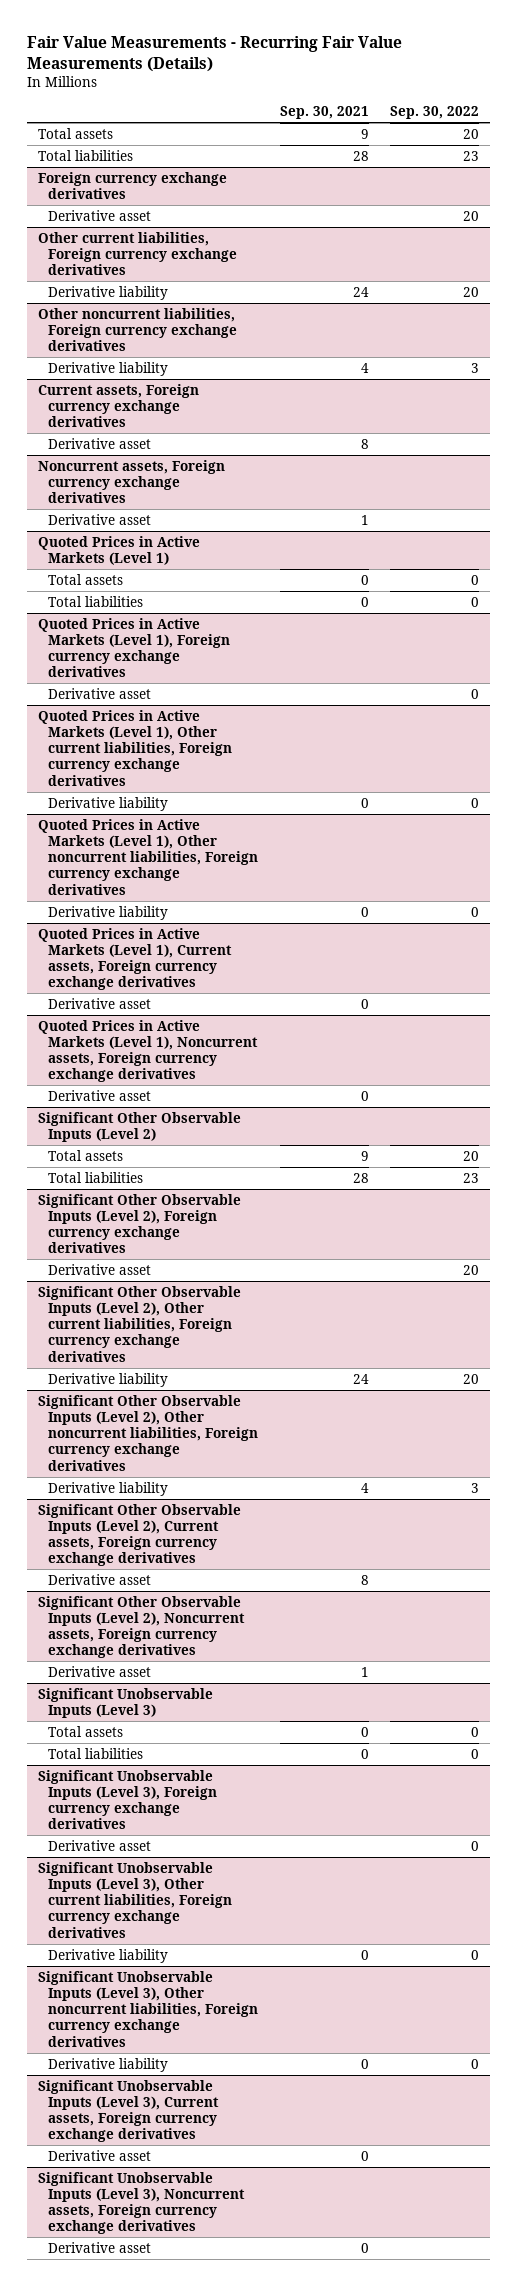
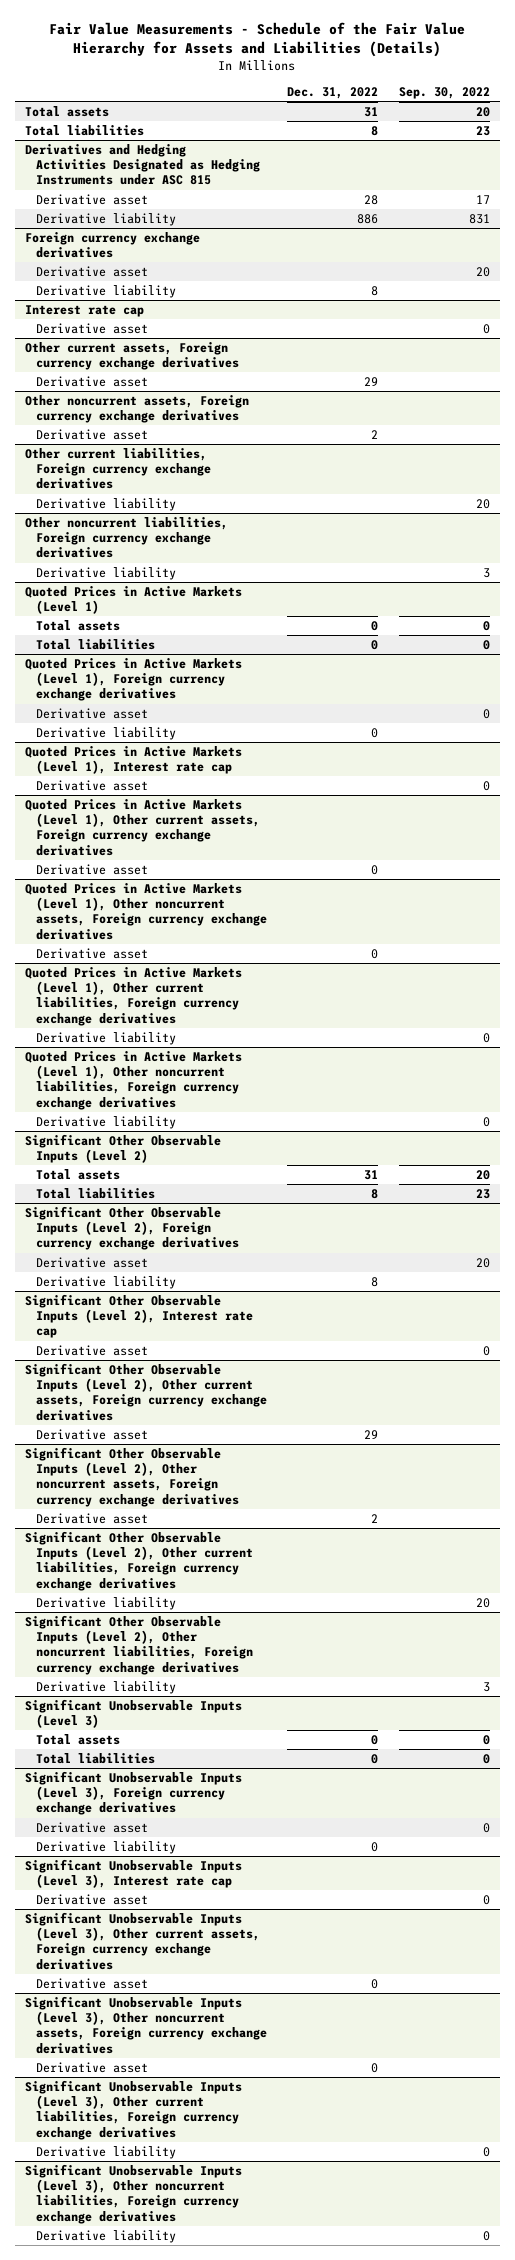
[26,35,402,72] Fair Value Measurements - Recurring Fair Value Measurements (Details) -> [49,22,466,58] Fair Value Measurements - Schedule of the Fair Value Hierarchy for Assets and Liabilities (Details)
[279,106,369,120] Sep. 30, 2021 -> none
none -> [287,87,379,100] Dec. 31, 2022
none -> [25,143,261,186] Derivatives and Hedging Activities Designated as Hedging Instruments under ASC 815
none -> [36,193,149,205] Derivative asset
none -> [36,212,177,226] Derivative liability
none -> [36,284,177,298] Derivative liability
none -> [25,304,145,317] Interest rate cap
none -> [36,322,149,334] Derivative asset
none -> [25,341,240,371] Other current assets, Foreign currency exchange derivatives
none -> [36,375,149,387] Derivative asset
none -> [25,394,250,424] Other noncurrent assets, Foreign currency exchange derivatives
none -> [36,428,149,440] Derivative asset
[37,383,199,428] Current assets, Foreign currency exchange derivatives -> none
[48,437,152,449] Derivative asset -> none
[37,459,225,504] Noncurrent assets, Foreign currency exchange derivatives -> none
[48,513,152,525] Derivative asset -> none
none -> [36,726,177,740] Derivative liability
none -> [25,745,243,775] Quoted Prices in Active Markets (Level 1), Interest rate cap
none -> [36,779,149,791] Derivative asset
none -> [25,798,261,856] Quoted Prices in Active Markets (Level 1), Other current assets, Foreign currency exchange derivatives
none -> [36,863,149,875] Derivative asset
none -> [25,882,268,940] Quoted Prices in Active Markets (Level 1), Other noncurrent assets, Foreign currency exchange derivatives
none -> [36,947,149,959] Derivative asset
[37,927,233,991] Quoted Prices in Active Markets (Level 1), Current assets, Foreign currency exchange derivatives -> none
[48,997,152,1009] Derivative asset -> none
[37,1019,259,1083] Quoted Prices in Active Markets (Level 1), Noncurrent assets, Foreign currency exchange derivatives -> none
[48,1089,152,1101] Derivative asset -> none
none -> [36,1275,177,1289] Derivative liability
none -> [25,1293,254,1339] Significant Other Observable Inputs (Level 2), Interest rate cap
none -> [36,1344,149,1356] Derivative asset
none -> [25,1362,268,1421] Significant Other Observable Inputs (Level 2), Other current assets, Foreign currency exchange derivatives
none -> [36,1428,149,1440] Derivative asset
none -> [25,1446,240,1507] Significant Other Observable Inputs (Level 2), Other noncurrent assets, Foreign currency exchange derivatives
none -> [36,1512,149,1524] Derivative asset
[37,1503,241,1567] Significant Other Observable Inputs (Level 2), Current assets, Foreign currency exchange derivatives -> none
[48,1573,152,1585] Derivative asset -> none
[37,1595,246,1659] Significant Other Observable Inputs (Level 2), Noncurrent assets, Foreign currency exchange derivatives -> none
[48,1665,152,1677] Derivative asset -> none
none -> [36,1840,177,1854] Derivative liability
none -> [25,1858,243,1889] Significant Unobservable Inputs (Level 3), Interest rate cap
none -> [36,1893,149,1905] Derivative asset
none -> [25,1911,261,1970] Significant Unobservable Inputs (Level 3), Other current assets, Foreign currency exchange derivatives
none -> [36,1977,149,1989] Derivative asset
none -> [25,1995,268,2054] Significant Unobservable Inputs (Level 3), Other noncurrent assets, Foreign currency exchange derivatives
none -> [36,2061,149,2073] Derivative asset
[37,2079,220,2143] Significant Unobservable Inputs (Level 3), Current assets, Foreign currency exchange derivatives -> none
[48,2149,152,2161] Derivative asset -> none
[37,2171,246,2235] Significant Unobservable Inputs (Level 3), Noncurrent assets, Foreign currency exchange derivatives -> none
[48,2241,152,2253] Derivative asset -> none

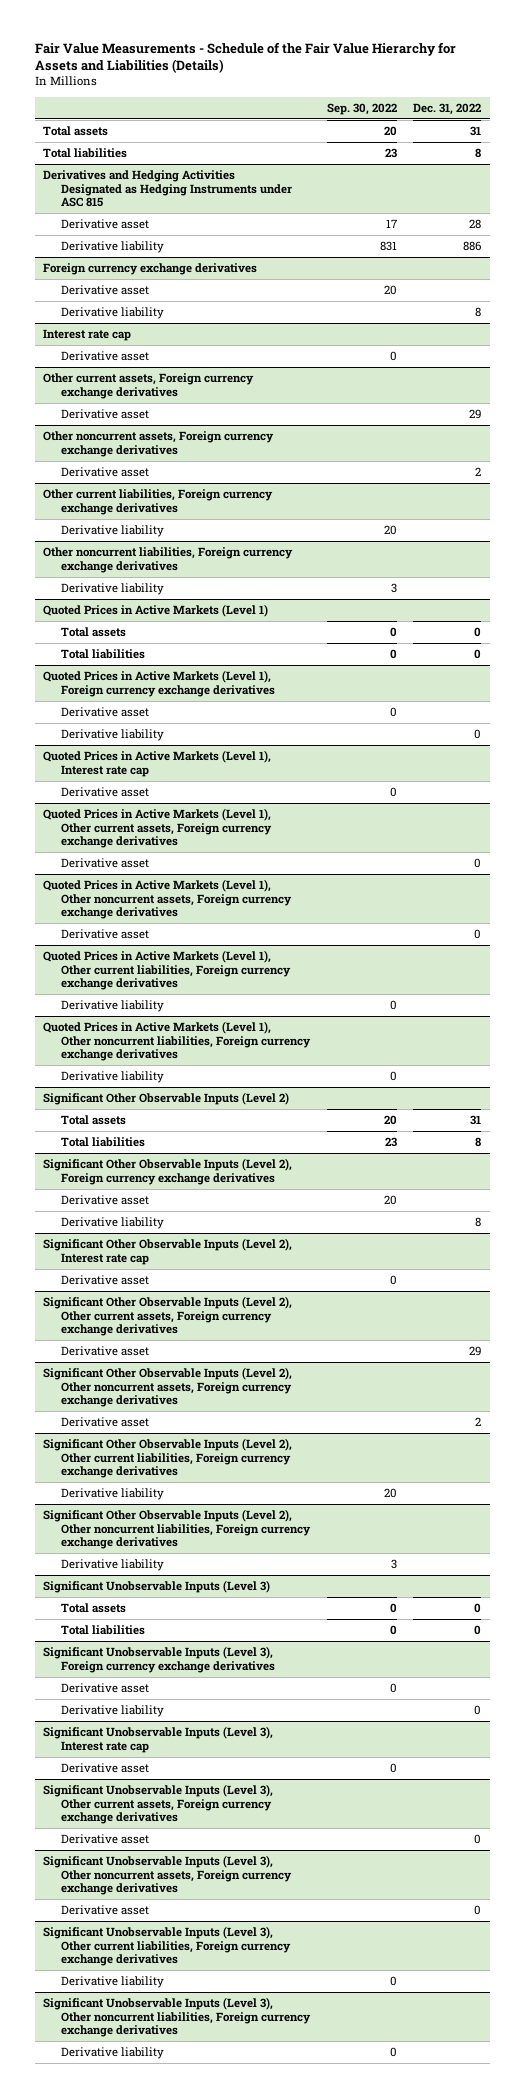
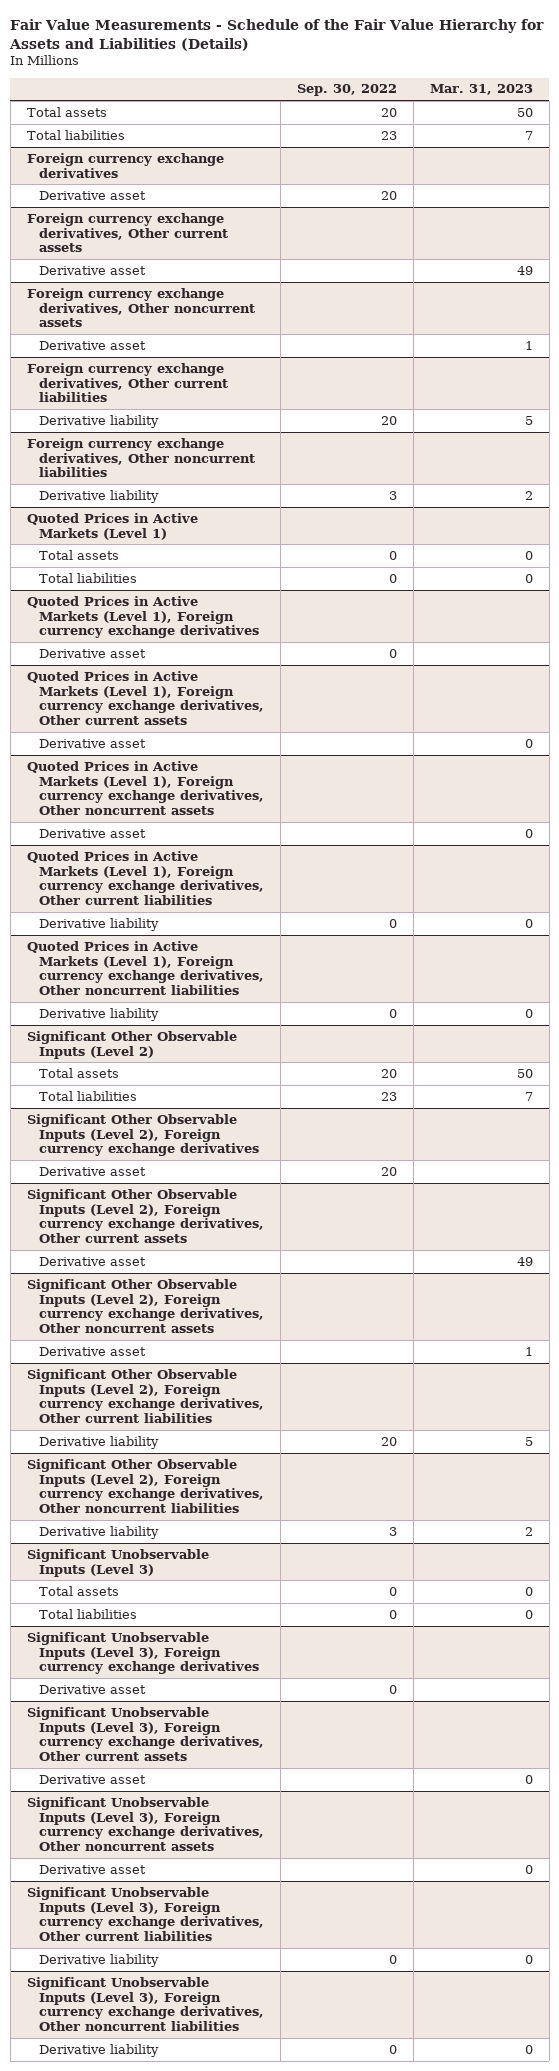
[413,102,482,115] Dec. 31, 2022 -> none
none -> [429,84,533,96] Mar. 31, 2023
[43,170,293,207] Derivatives and Hedging Activities Designated as Hedging Instruments under ASC 815 -> none
[61,219,150,230] Derivative asset -> none
[61,241,165,254] Derivative liability -> none
[61,307,165,320] Derivative liability -> none
[43,329,132,342] Interest rate cap -> none
[61,351,150,362] Derivative asset -> none
[43,373,255,399] Other current assets, Foreign currency exchange derivatives -> [26,212,228,253] Foreign currency exchange derivatives, Other current assets
[43,431,275,457] Other noncurrent assets, Foreign currency exchange derivatives -> [26,287,255,328] Foreign currency exchange derivatives, Other noncurrent assets
[43,489,274,515] Other current liabilities, Foreign currency exchange derivatives -> [26,362,228,403] Foreign currency exchange derivatives, Other current liabilities
[43,547,294,573] Other noncurrent liabilities, Foreign currency exchange derivatives -> [26,437,255,478] Foreign currency exchange derivatives, Other noncurrent liabilities
[61,729,165,742] Derivative liability -> none
[43,750,272,777] Quoted Prices in Active Markets (Level 1), Interest rate cap -> none
[61,787,150,798] Derivative asset -> none
[43,808,273,848] Quoted Prices in Active Markets (Level 1), Other current assets, Foreign currency exchange derivatives -> [26,670,264,726] Quoted Prices in Active Markets (Level 1), Foreign currency exchange derivatives, Other current assets
[43,879,293,919] Quoted Prices in Active Markets (Level 1), Other noncurrent assets, Foreign currency exchange derivatives -> [26,760,264,816] Quoted Prices in Active Markets (Level 1), Foreign currency exchange derivatives, Other noncurrent assets
[43,950,292,990] Quoted Prices in Active Markets (Level 1), Other current liabilities, Foreign currency exchange derivatives -> [26,850,264,906] Quoted Prices in Active Markets (Level 1), Foreign currency exchange derivatives, Other current liabilities
[43,1021,312,1061] Quoted Prices in Active Markets (Level 1), Other noncurrent liabilities, Foreign currency exchange derivatives -> [26,940,264,996] Quoted Prices in Active Markets (Level 1), Foreign currency exchange derivatives, Other noncurrent liabilities
[61,1217,165,1230] Derivative liability -> none
[43,1238,293,1265] Significant Other Observable Inputs (Level 2), Interest rate cap -> none
[61,1275,150,1286] Derivative asset -> none
[43,1296,293,1336] Significant Other Observable Inputs (Level 2), Other current assets, Foreign currency exchange derivatives -> [26,1188,264,1244] Significant Other Observable Inputs (Level 2), Foreign currency exchange derivatives, Other current assets
[43,1367,293,1407] Significant Other Observable Inputs (Level 2), Other noncurrent assets, Foreign currency exchange derivatives -> [26,1278,264,1334] Significant Other Observable Inputs (Level 2), Foreign currency exchange derivatives, Other noncurrent assets
[43,1438,293,1478] Significant Other Observable Inputs (Level 2), Other current liabilities, Foreign currency exchange derivatives -> [26,1368,264,1424] Significant Other Observable Inputs (Level 2), Foreign currency exchange derivatives, Other current liabilities
[43,1509,312,1549] Significant Other Observable Inputs (Level 2), Other noncurrent liabilities, Foreign currency exchange derivatives -> [26,1458,264,1514] Significant Other Observable Inputs (Level 2), Foreign currency exchange derivatives, Other noncurrent liabilities
[61,1705,165,1718] Derivative liability -> none
[43,1726,274,1753] Significant Unobservable Inputs (Level 3), Interest rate cap -> none
[61,1763,150,1774] Derivative asset -> none
[43,1784,274,1824] Significant Unobservable Inputs (Level 3), Other current assets, Foreign currency exchange derivatives -> [26,1706,264,1762] Significant Unobservable Inputs (Level 3), Foreign currency exchange derivatives, Other current assets
[43,1855,293,1895] Significant Unobservable Inputs (Level 3), Other noncurrent assets, Foreign currency exchange derivatives -> [26,1796,264,1852] Significant Unobservable Inputs (Level 3), Foreign currency exchange derivatives, Other noncurrent assets
[43,1926,292,1966] Significant Unobservable Inputs (Level 3), Other current liabilities, Foreign currency exchange derivatives -> [26,1886,264,1942] Significant Unobservable Inputs (Level 3), Foreign currency exchange derivatives, Other current liabilities
[43,1997,312,2037] Significant Unobservable Inputs (Level 3), Other noncurrent liabilities, Foreign currency exchange derivatives -> [26,1976,264,2032] Significant Unobservable Inputs (Level 3), Foreign currency exchange derivatives, Other noncurrent liabilities

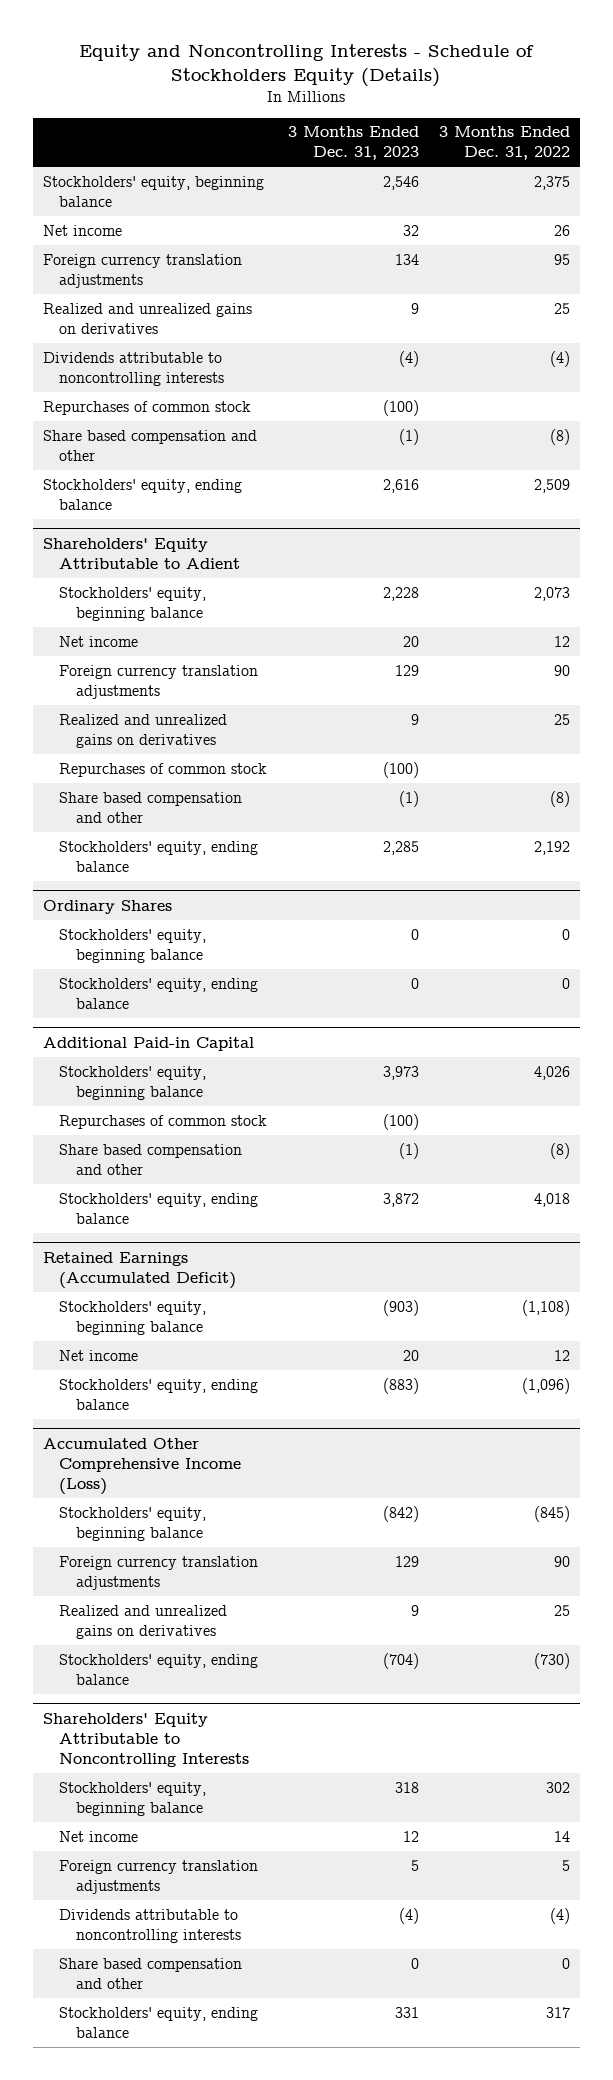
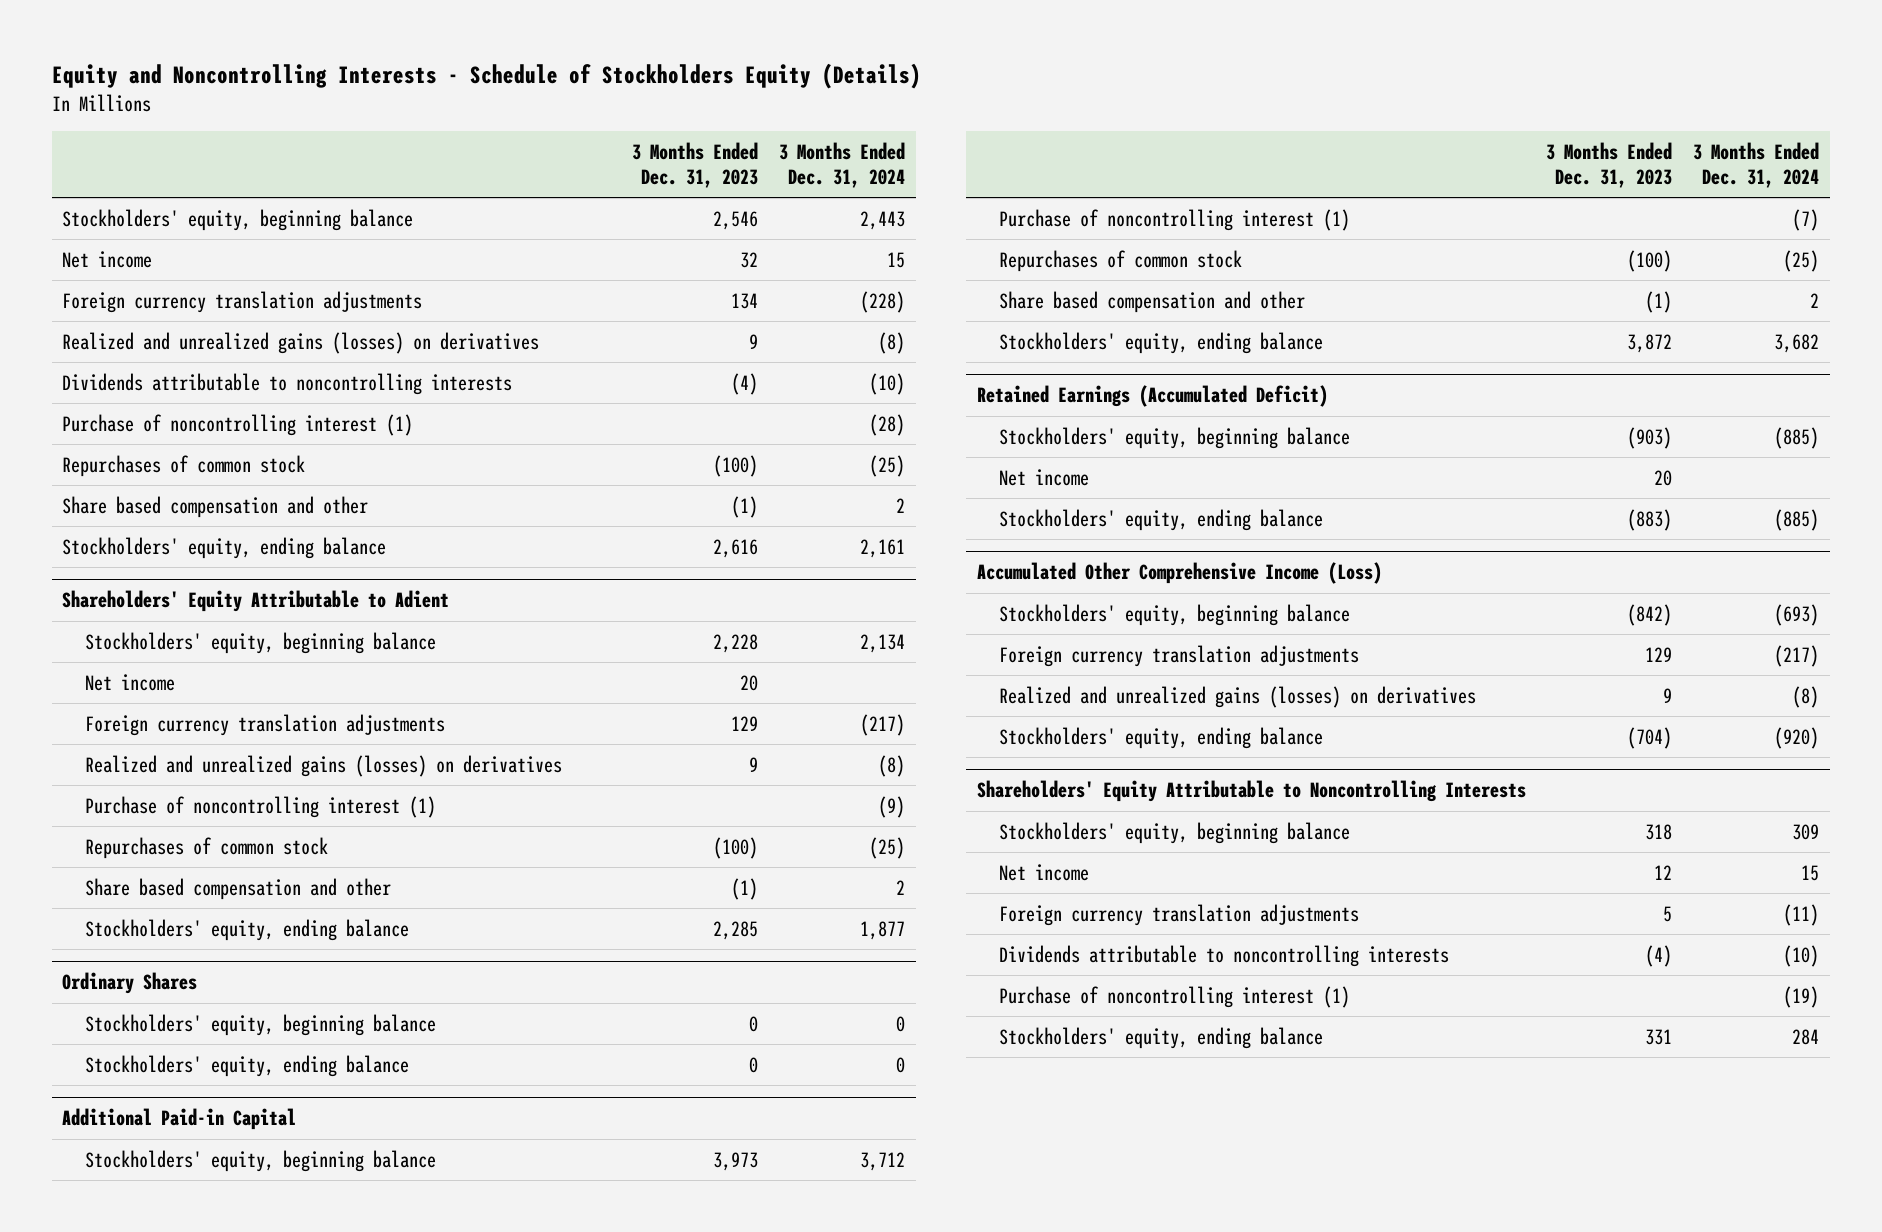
[438,126,570,161] 3 Months Ended Dec. 31, 2022 -> none
none -> [779,141,906,188] 3 Months Ended Dec. 31, 2024
[43,302,253,334] Realized and unrealized gains on derivatives -> [62,331,540,354] Realized and unrealized gains (losses) on derivatives
none -> [62,413,414,436] Purchase of noncontrolling interest (1)
[59,713,228,748] Realized and unrealized gains on derivatives -> [84,754,562,777] Realized and unrealized gains (losses) on derivatives
none -> [84,795,436,818] Purchase of noncontrolling interest (1)
none -> [998,208,1350,231] Purchase of noncontrolling interest (1)
[59,1604,228,1639] Realized and unrealized gains on derivatives -> [998,685,1476,708] Realized and unrealized gains (losses) on derivatives
[59,1957,243,1989] Share based compensation and other -> none
none -> [998,985,1350,1008] Purchase of noncontrolling interest (1)

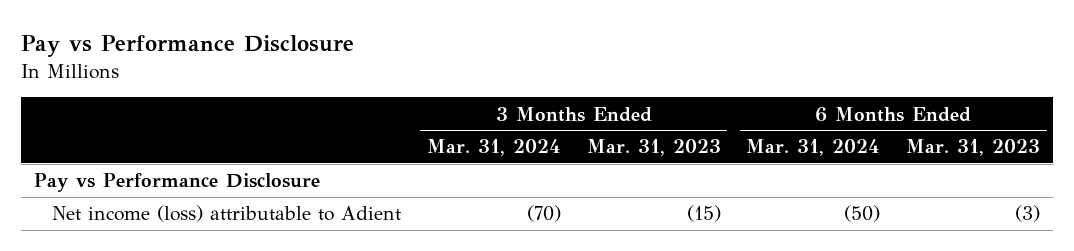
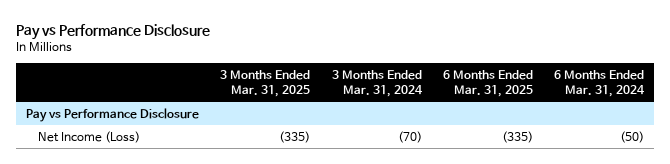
[586,139,721,157] Mar. 31, 2023 -> none
[906,139,1041,157] Mar. 31, 2023 -> none
none -> [220,70,311,98] 3 Months Ended Mar. 31, 2025
none -> [442,70,533,98] 6 Months Ended Mar. 31, 2025
[51,205,401,223] Net income (loss) attributable to Adient -> [37,130,140,143] Net Income (Loss)

